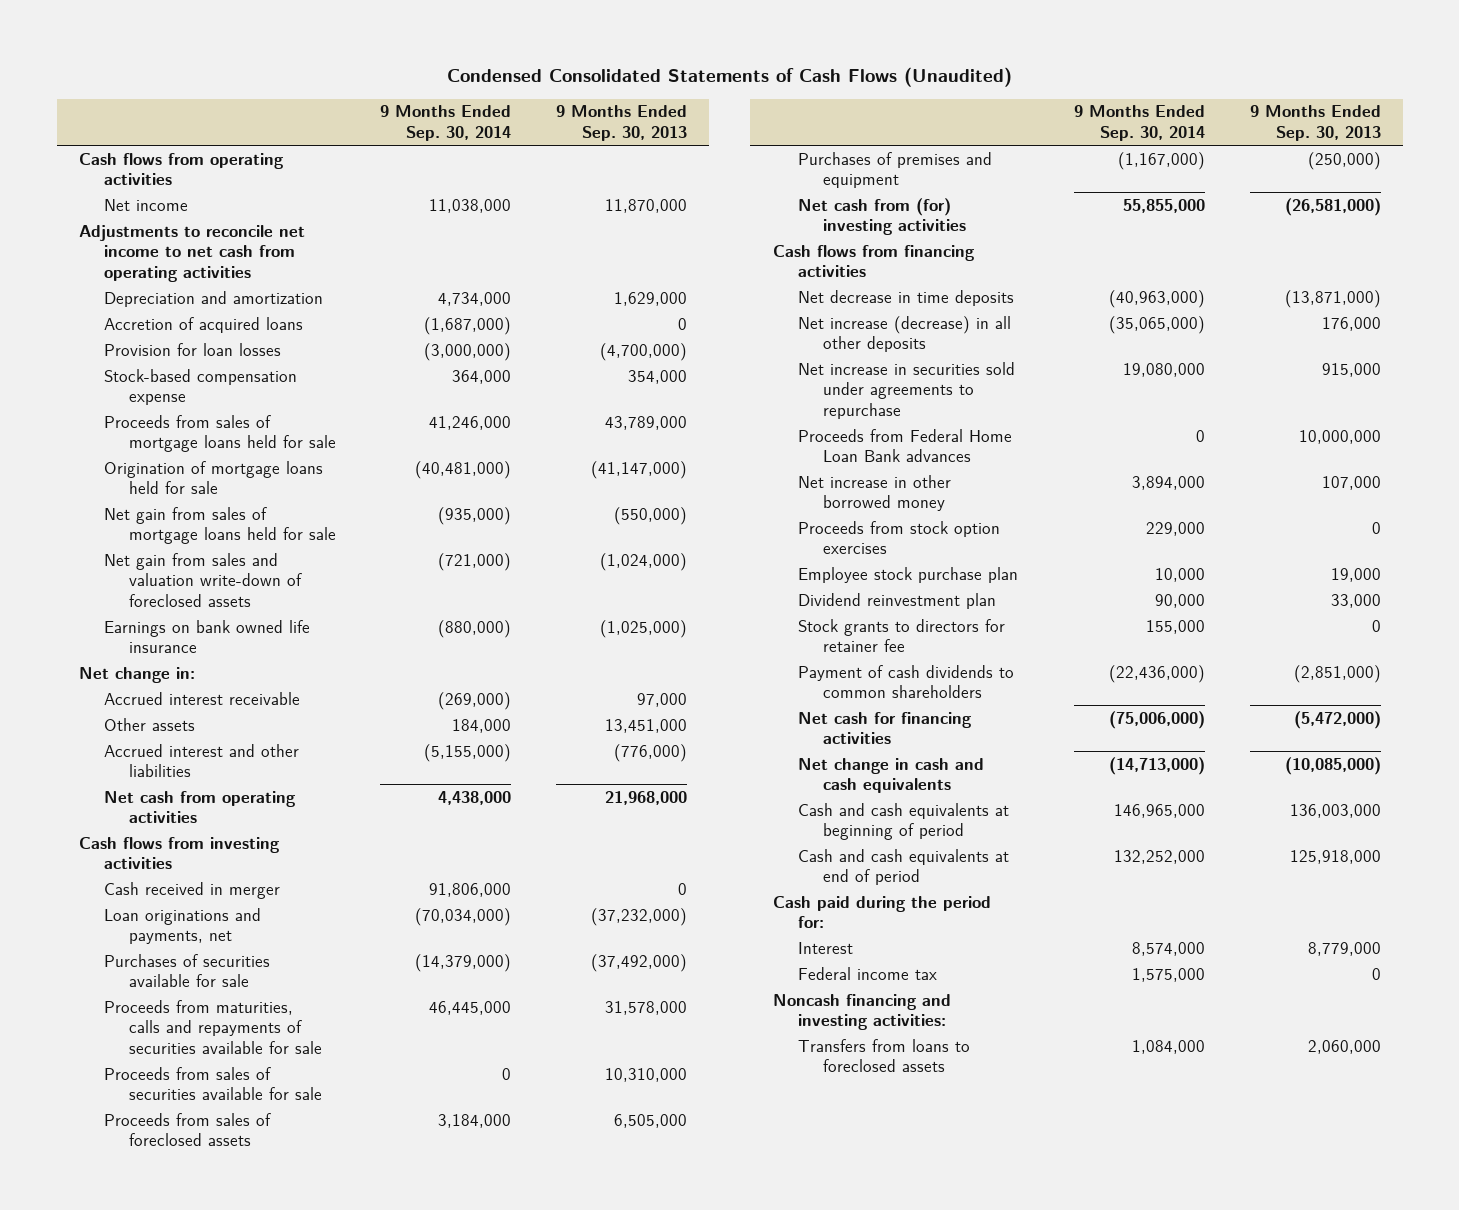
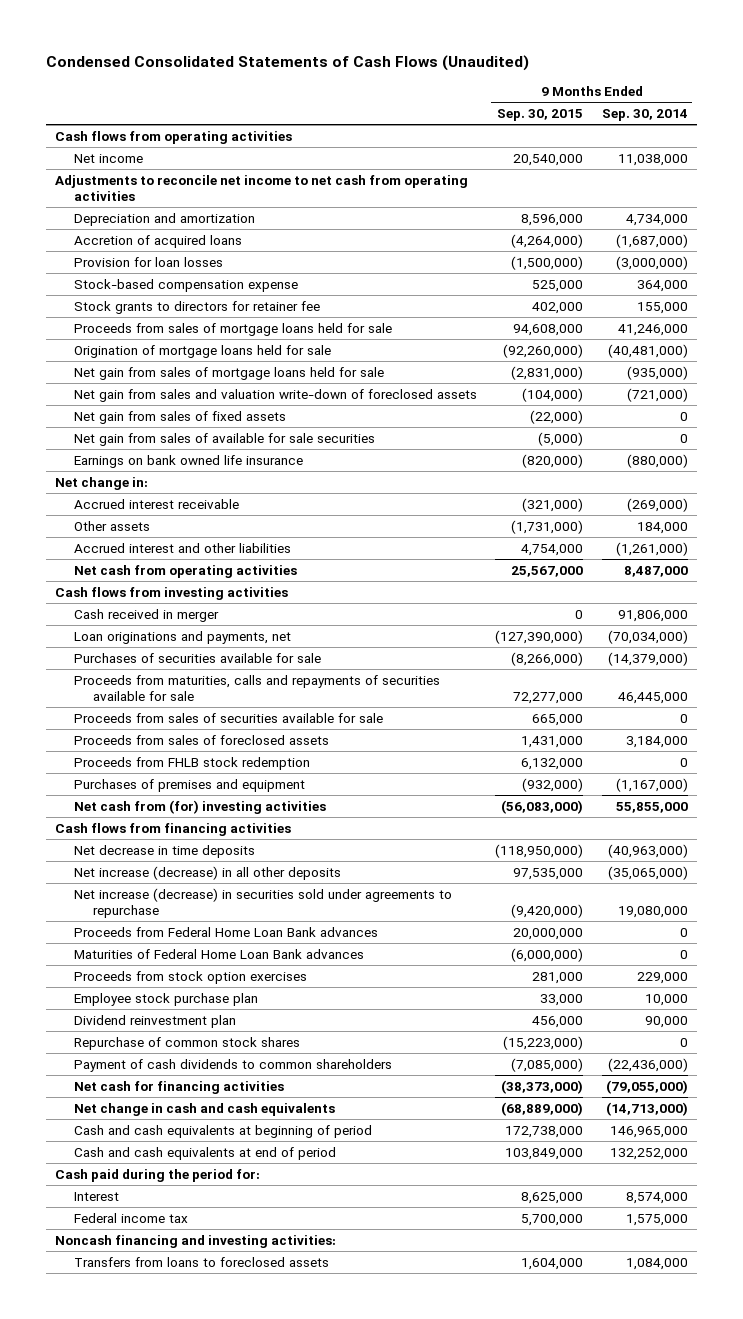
[555,105,687,142] 9 Months Ended Sep. 30, 2013 -> none
none -> [497,108,584,121] Sep. 30, 2015
[797,618,1005,653] Stock grants to directors for retainer fee -> [74,300,321,314] Stock grants to directors for retainer fee
none -> [74,410,287,424] Net gain from sales of fixed assets
none -> [74,432,376,446] Net gain from sales of available for sale securities
[424,743,512,762] (5,155,000) -> [615,541,688,556] (1,261,000)
[438,790,512,805] 4,438,000 -> [623,565,688,577] 8,487,000
none -> [74,756,311,770] Proceeds from FHLB stock redemption
[797,361,1015,420] Net increase in securities sold under agreements to repurchase -> [74,887,453,918] Net increase (decrease) in securities sold under agreements to repurchase
[797,474,951,512] Net increase in other borrowed money -> none
none -> [74,948,365,959] Maturities of Federal Home Loan Bank advances
none -> [74,1036,301,1050] Repurchase of common stock shares
[1109,710,1206,729] (75,006,000) -> [605,1079,688,1094] (79,055,000)

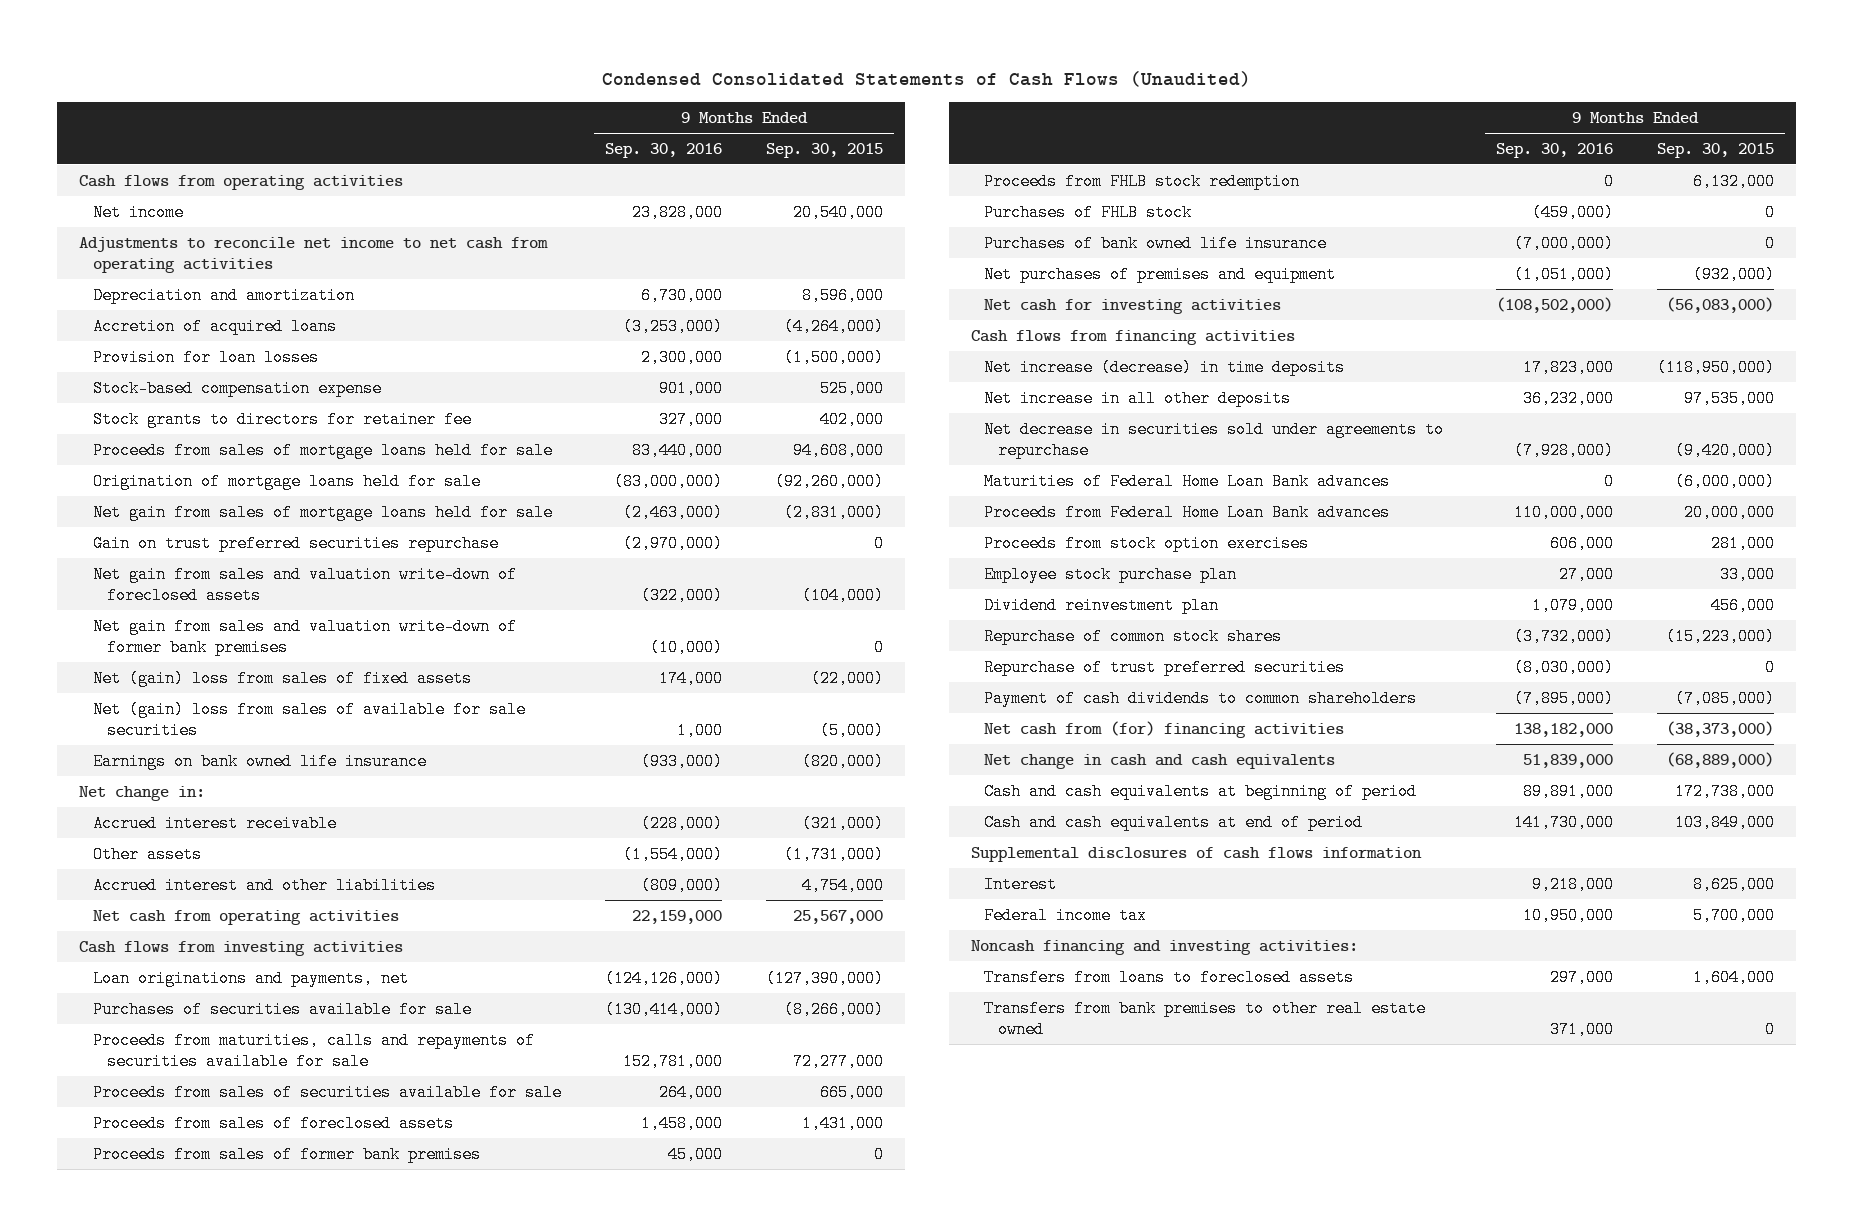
[601,108,688,121] Sep. 30, 2014 -> none
none -> [605,142,723,158] Sep. 30, 2016
none -> [93,534,500,552] Gain on trust preferred securities repurchase
none -> [93,617,518,656] Net gain from sales and valuation write-down of former bank premises
[74,410,287,424] Net gain from sales of fixed assets -> [93,669,473,687] Net (gain) loss from sales of fixed assets
[74,432,376,446] Net gain from sales of available for sale securities -> [93,700,527,739] Net (gain) loss from sales of available for sale securities
[74,608,220,622] Cash received in merger -> none
none -> [93,1145,482,1163] Proceeds from sales of former bank premises
none -> [984,203,1193,221] Purchases of FHLB stock
none -> [984,234,1328,252] Purchases of bank owned life insurance
[74,778,306,792] Purchases of premises and equipment -> [984,265,1337,283] Net purchases of premises and equipment
[74,799,327,814] Net cash from (for) investing activities -> [984,298,1282,314] Net cash for investing activities
[74,844,256,858] Net decrease in time deposits -> [984,358,1346,376] Net increase (decrease) in time deposits
[74,865,342,880] Net increase (decrease) in all other deposits -> [984,389,1292,407] Net increase in all other deposits
[74,887,453,918] Net increase (decrease) in securities sold under agreements to repurchase -> [984,420,1445,459] Net decrease in securities sold under agreements to repurchase
[74,926,379,937] Proceeds from Federal Home Loan Bank advances -> [984,503,1391,521] Proceeds from Federal Home Loan Bank advances
none -> [984,658,1346,676] Repurchase of trust preferred securities
[74,1080,285,1094] Net cash for financing activities -> [984,720,1345,738] Net cash from (for) financing activities
[55,1168,261,1182] Cash paid during the period for: -> none
none -> [970,846,1422,862] Supplemental disclosures of cash flows information
none -> [984,999,1427,1038] Transfers from bank premises to other real estate owned

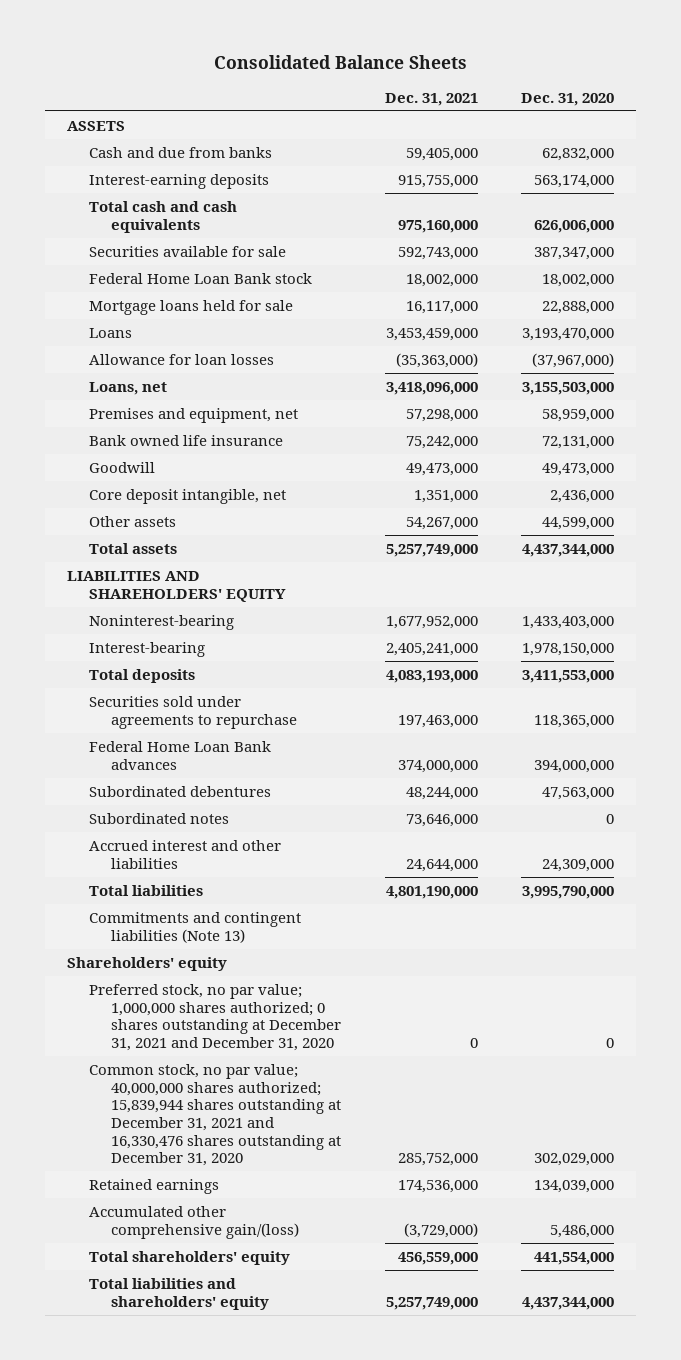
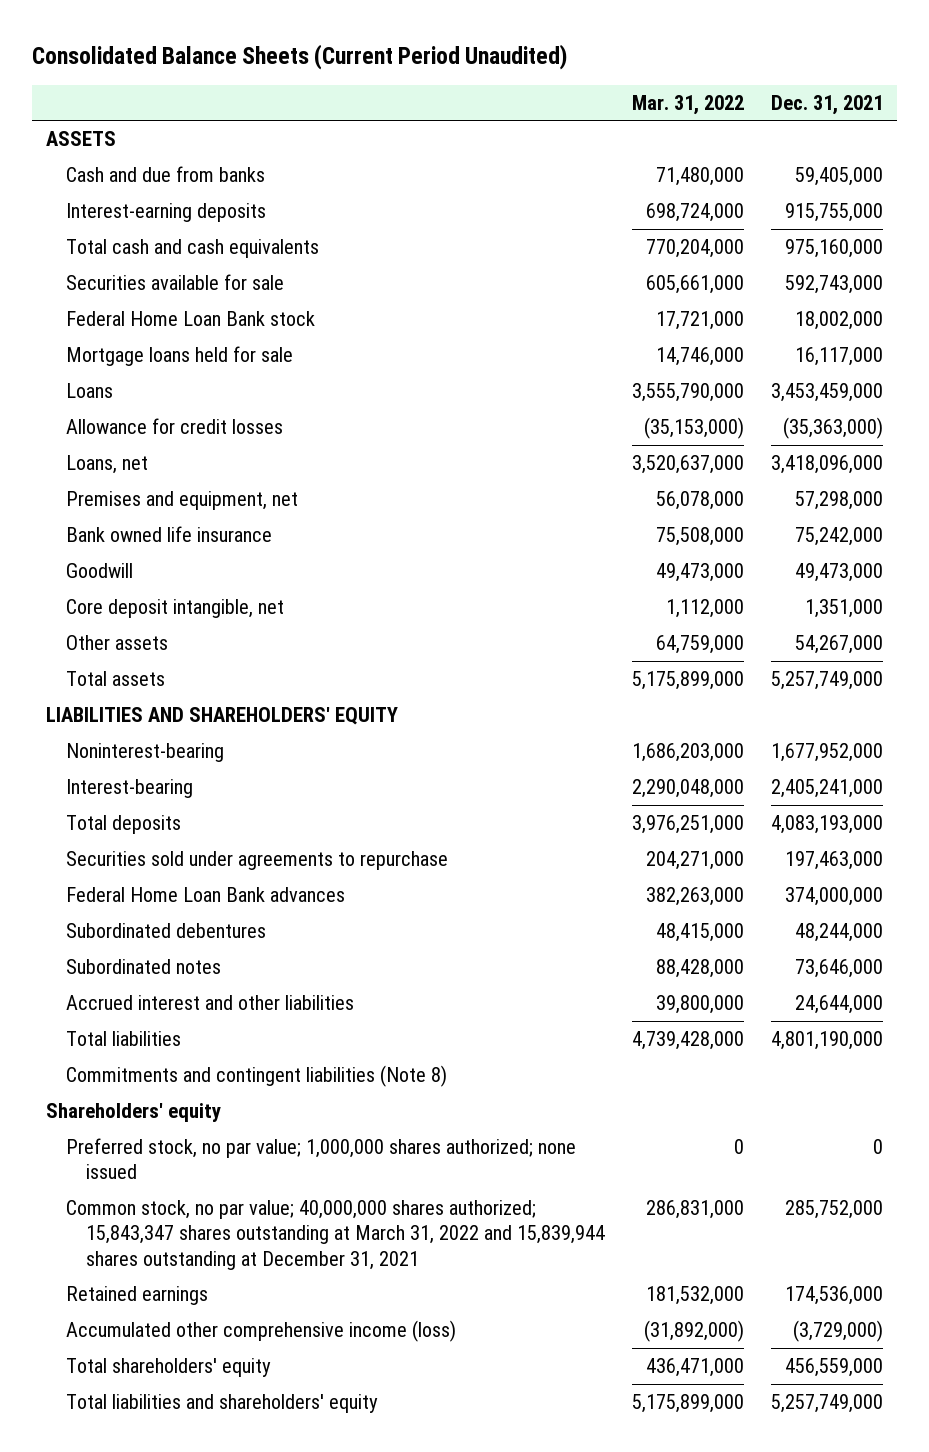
[213,54,467,69] Consolidated Balance Sheets -> [32,44,568,71] Consolidated Balance Sheets (Current Period Unaudited)
[521,92,615,106] Dec. 31, 2020 -> none
none -> [632,94,745,115] Mar. 31, 2022
[89,353,275,365] Allowance for loan losses -> [66,418,284,435] Allowance for credit losses
[89,911,302,943] Commitments and contingent liabilities (Note 13) -> [66,1065,448,1088] Commitments and contingent liabilities (Note 8)
[89,983,342,1051] Preferred stock, no par value; 1,000,000 shares authorized; 0 shares outstanding at December 31, 2021 and December 31, 2020 -> [66,1138,577,1180] Preferred stock, no par value; 1,000,000 shares authorized; none issued
[89,1063,342,1167] Common stock, no par value; 40,000,000 shares authorized; 15,839,944 shares outstanding at December 31, 2021 and 16,330,476 shares outstanding at December 31, 2020 -> [66,1200,605,1270] Common stock, no par value; 40,000,000 shares authorized; 15,843,347 shares outstanding at March 31, 2022 and 15,839,944 shares outstanding at December 31, 2021
[89,1205,300,1239] Accumulated other comprehensive gain/(loss) -> [66,1320,457,1343] Accumulated other comprehensive income (loss)

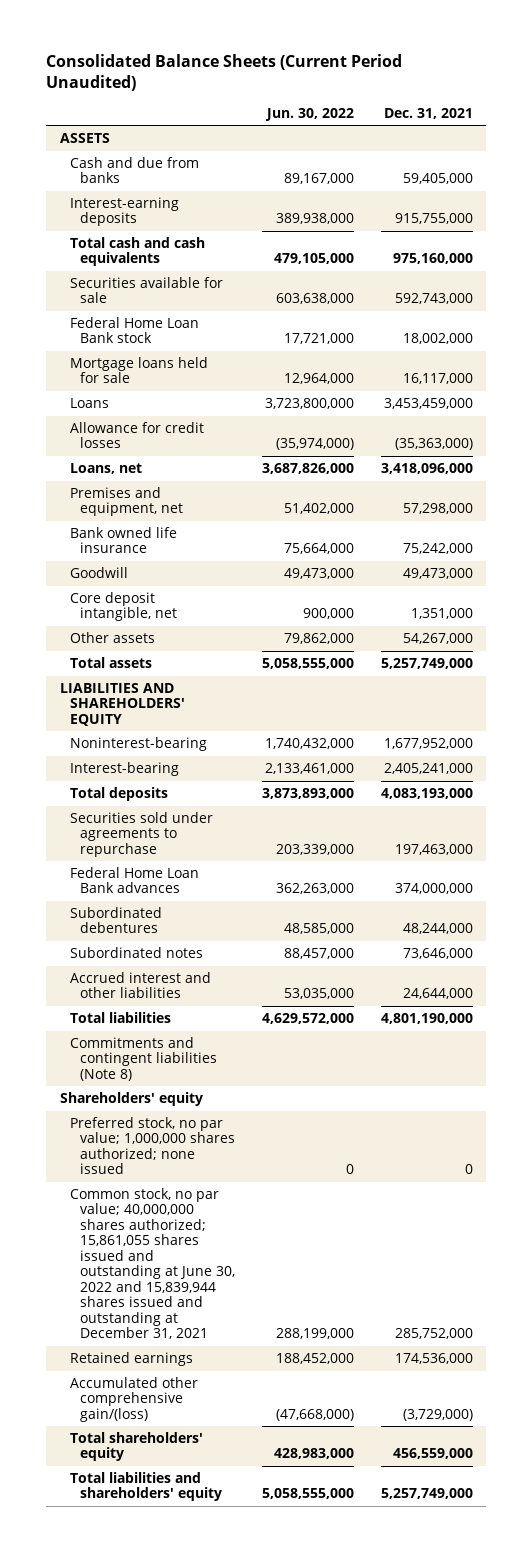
[632,94,745,115] Mar. 31, 2022 -> none
none -> [264,107,354,121] Jun. 30, 2022
[66,1200,605,1270] Common stock, no par value; 40,000,000 shares authorized; 15,843,347 shares outstanding at March 31, 2022 and 15,839,944 shares outstanding at December 31, 2021 -> [69,1187,236,1340] Common stock, no par value; 40,000,000 shares authorized; 15,861,055 shares issued and outstanding at June 30, 2022 and 15,839,944 shares issued and outstanding at December 31, 2021
[66,1320,457,1343] Accumulated other comprehensive income (loss) -> [69,1376,198,1422] Accumulated other comprehensive gain/(loss)

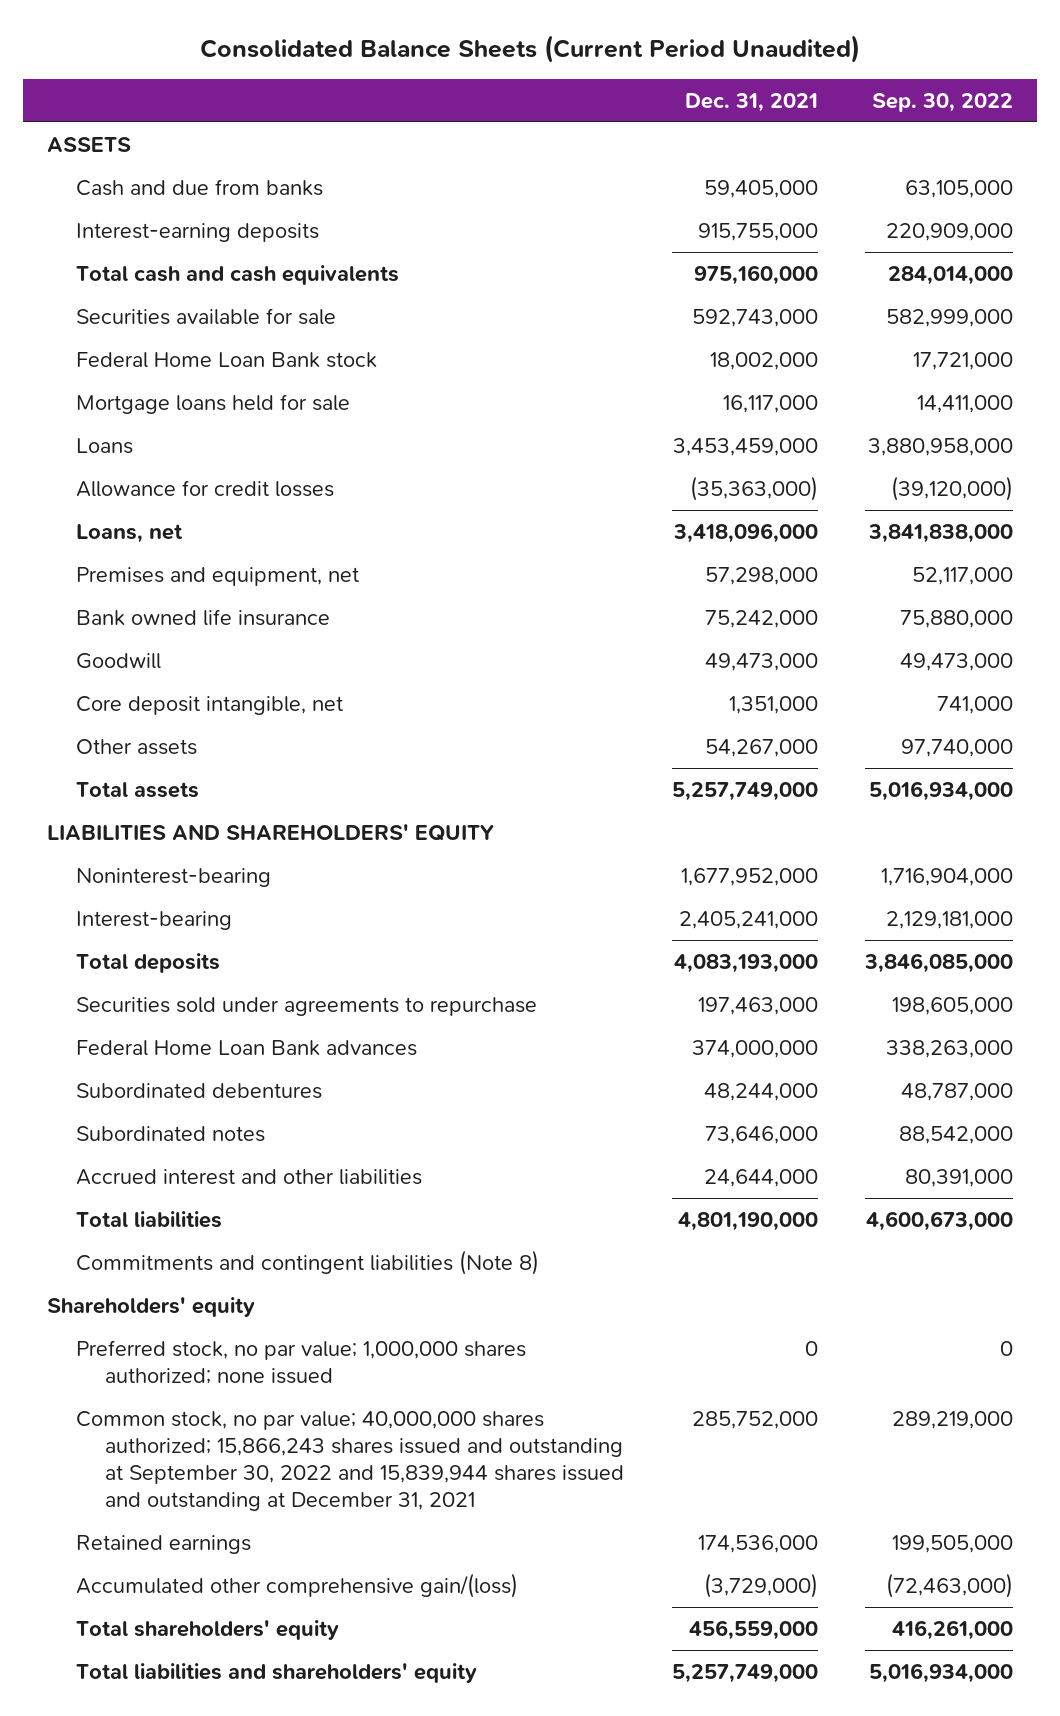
[264,107,354,121] Jun. 30, 2022 -> none
none -> [872,92,1014,112] Sep. 30, 2022
[69,1187,236,1340] Common stock, no par value; 40,000,000 shares authorized; 15,861,055 shares issued and outstanding at June 30, 2022 and 15,839,944 shares issued and outstanding at December 31, 2021 -> [75,1410,625,1512] Common stock, no par value; 40,000,000 shares authorized; 15,866,243 shares issued and outstanding at September 30, 2022 and 15,839,944 shares issued and outstanding at December 31, 2021

